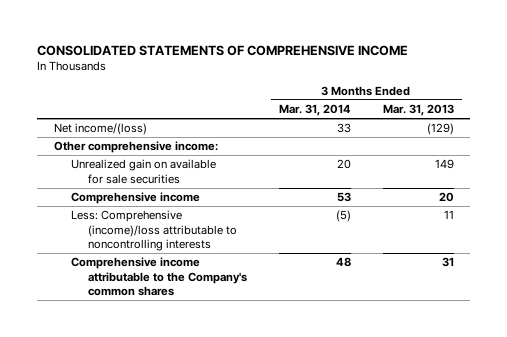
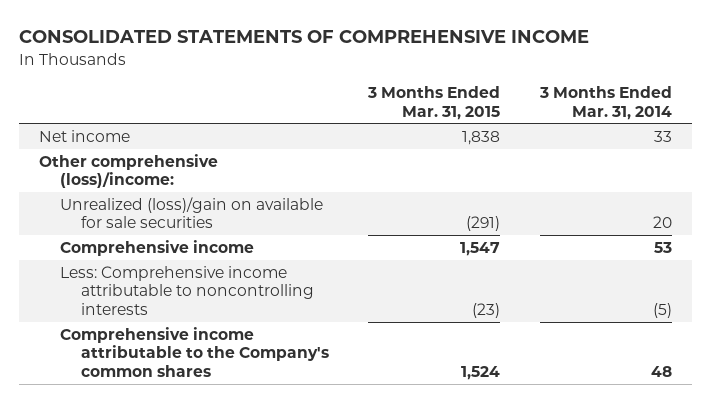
[382,103,454,116] Mar. 31, 2013 -> none
none -> [367,86,501,120] 3 Months Ended Mar. 31, 2015
[53,123,147,136] Net income/(loss) -> [38,129,130,142] Net income
[53,141,218,154] Other comprehensive income: -> [38,153,218,189] Other comprehensive (loss)/income:
[70,159,216,184] Unrealized gain on available for sale securities -> [59,196,323,229] Unrealized (loss)/gain on available for sale securities
[70,210,237,252] Less: Comprehensive (income)/loss attributable to noncontrolling interests -> [59,265,314,315] Less: Comprehensive income attributable to noncontrolling interests

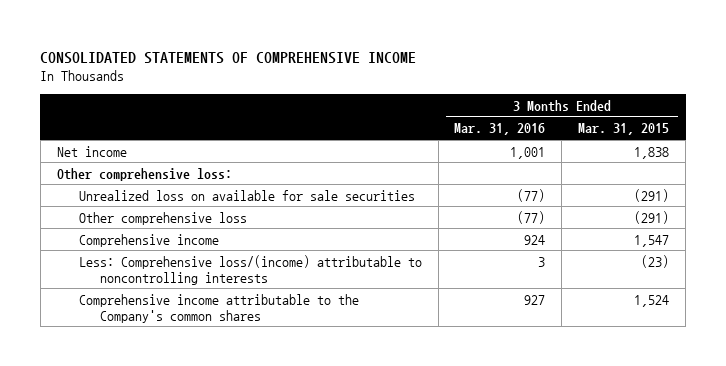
[539,86,673,120] 3 Months Ended Mar. 31, 2014 -> none
none -> [454,123,546,136] Mar. 31, 2016
[38,153,218,189] Other comprehensive (loss)/income: -> [56,167,232,181] Other comprehensive loss:
[59,196,323,229] Unrealized (loss)/gain on available for sale securities -> [78,189,415,201] Unrealized loss on available for sale securities
none -> [78,211,247,225] Other comprehensive loss
[59,265,314,315] Less: Comprehensive income attributable to noncontrolling interests -> [78,254,422,285] Less: Comprehensive loss/(income) attributable to noncontrolling interests

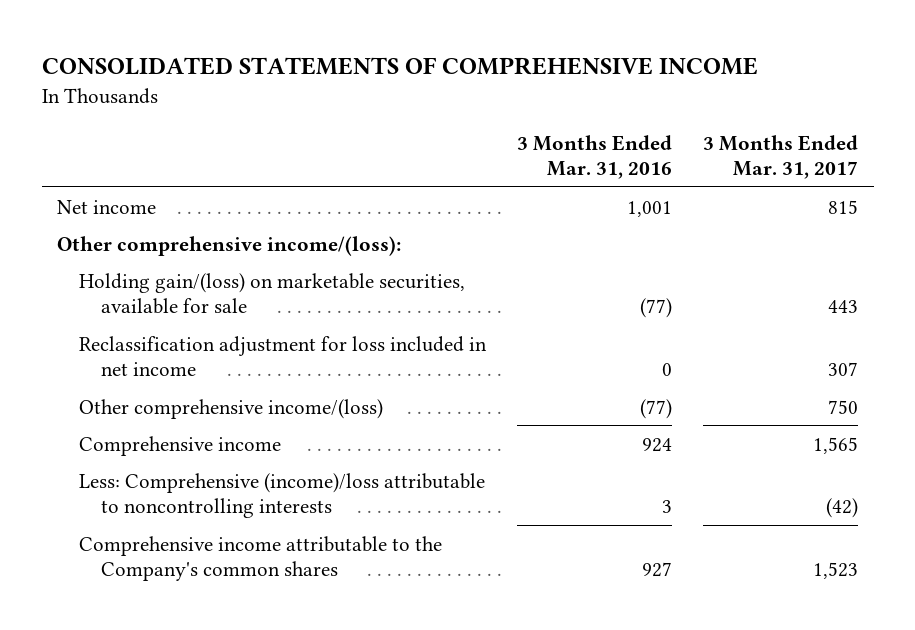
[578,123,670,136] Mar. 31, 2015 -> none
none -> [703,134,859,180] 3 Months Ended Mar. 31, 2017
[56,167,232,181] Other comprehensive loss: -> [57,235,402,256] Other comprehensive income/(loss):
[78,189,415,201] Unrealized loss on available for sale securities -> [79,272,466,314] Holding gain/(loss) on marketable securities, available for sale
none -> [79,335,488,376] Reclassification adjustment for loss included in net income
[78,211,247,225] Other comprehensive loss -> [79,398,384,419] Other comprehensive income/(loss)
[78,254,422,285] Less: Comprehensive loss/(income) attributable to noncontrolling interests -> [79,472,486,518] Less: Comprehensive (income)/loss attributable to noncontrolling interests

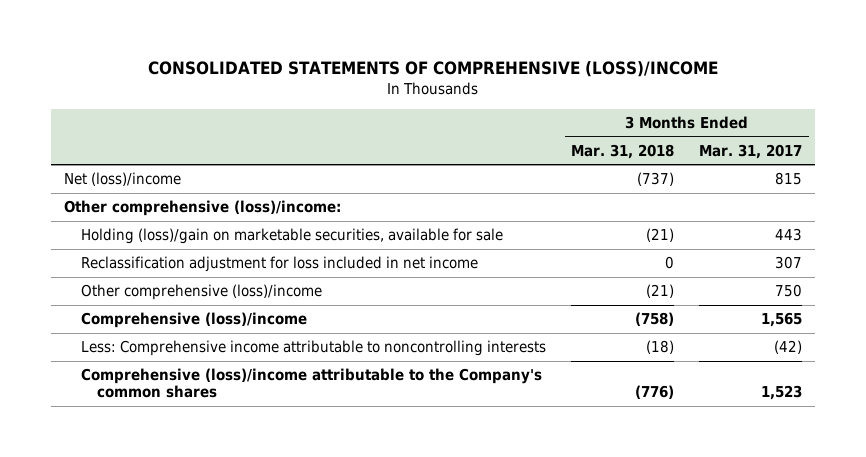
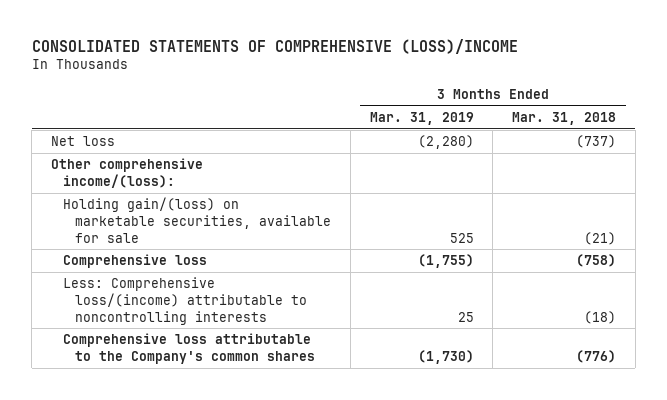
[699,143,803,159] Mar. 31, 2017 -> none
none -> [369,111,474,125] Mar. 31, 2019
[80,256,478,273] Reclassification adjustment for loss included in net income -> none
[80,284,322,301] Other comprehensive (loss)/income -> none
[64,172,182,187] Net (loss)/income -> [51,136,116,147] Net loss
[64,200,342,217] Other comprehensive (loss)/income: -> [51,158,204,188] Other comprehensive income/(loss):
[80,228,503,245] Holding (loss)/gain on marketable securities, available for sale -> [62,197,331,243] Holding gain/(loss) on marketable securities, available for sale
[80,312,307,329] Comprehensive (loss)/income -> [62,254,207,269] Comprehensive loss
[80,340,546,357] Less: Comprehensive income attributable to noncontrolling interests -> [62,277,307,325] Less: Comprehensive loss/(income) attributable to noncontrolling interests
[80,368,542,399] Comprehensive (loss)/income attributable to the Company's common shares -> [62,333,315,364] Comprehensive loss attributable to the Company's common shares

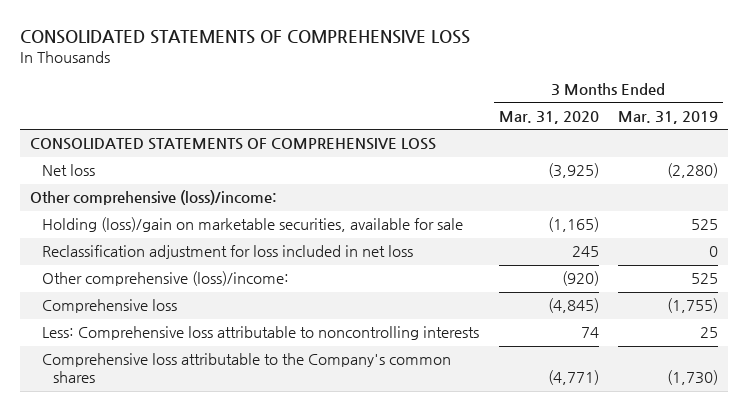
[31,38,518,54] CONSOLIDATED STATEMENTS OF COMPREHENSIVE (LOSS)/INCOME -> [20,30,471,45] CONSOLIDATED STATEMENTS OF COMPREHENSIVE LOSS
[512,111,617,125] Mar. 31, 2018 -> none
none -> [498,111,599,125] Mar. 31, 2020
none -> [30,138,437,151] CONSOLIDATED STATEMENTS OF COMPREHENSIVE LOSS
[51,158,204,188] Other comprehensive income/(loss): -> [30,190,278,206] Other comprehensive (loss)/income:
[62,197,331,243] Holding gain/(loss) on marketable securities, available for sale -> [41,217,463,233] Holding (loss)/gain on marketable securities, available for sale
none -> [41,245,413,260] Reclassification adjustment for loss included in net loss
none -> [41,271,289,287] Other comprehensive (loss)/income:
[62,277,307,325] Less: Comprehensive loss/(income) attributable to noncontrolling interests -> [41,326,479,341] Less: Comprehensive loss attributable to noncontrolling interests

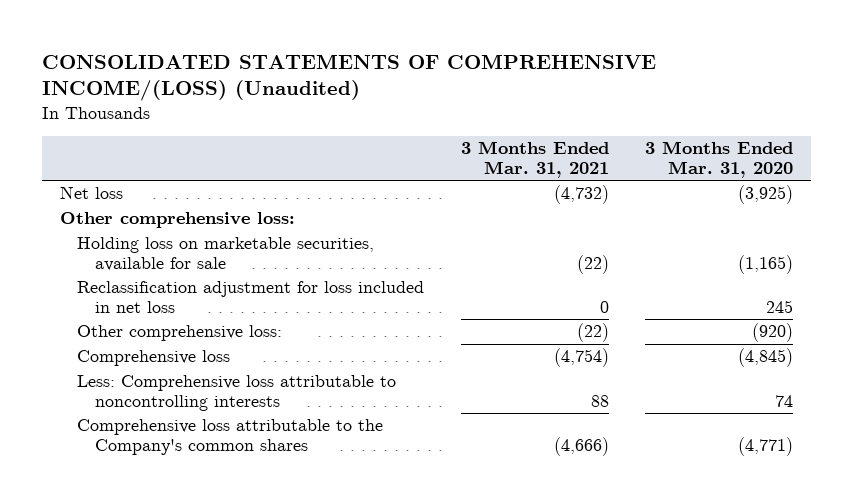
[20,30,471,45] CONSOLIDATED STATEMENTS OF COMPREHENSIVE LOSS -> [41,53,656,102] CONSOLIDATED STATEMENTS OF COMPREHENSIVE INCOME/(LOSS) (Unaudited)
[618,111,719,125] Mar. 31, 2019 -> none
none -> [460,141,609,179] 3 Months Ended Mar. 31, 2021
[30,138,437,151] CONSOLIDATED STATEMENTS OF COMPREHENSIVE LOSS -> none
[30,190,278,206] Other comprehensive (loss)/income: -> [59,212,295,229] Other comprehensive loss:
[41,217,463,233] Holding (loss)/gain on marketable securities, available for sale -> [77,237,375,272] Holding loss on marketable securities, available for sale
[41,271,289,287] Other comprehensive (loss)/income: -> [77,325,283,342] Other comprehensive loss:

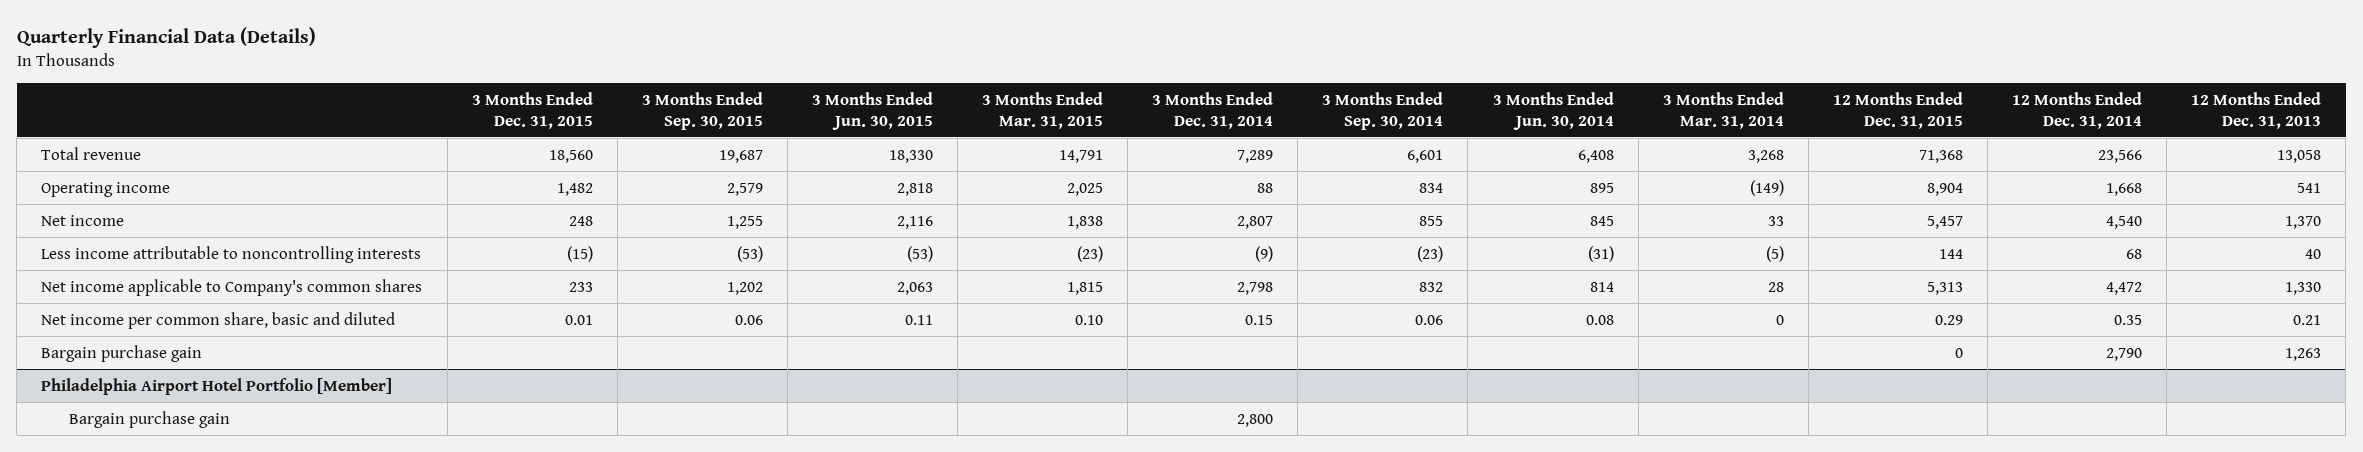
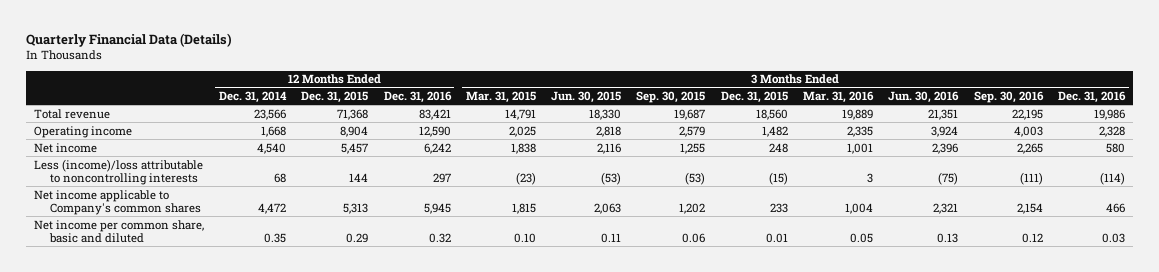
[1152,92,1274,129] 3 Months Ended Dec. 31, 2014 -> none
[1322,92,1444,130] 3 Months Ended Sep. 30, 2014 -> none
[1492,92,1614,130] 3 Months Ended Jun. 30, 2014 -> none
[1662,92,1784,129] 3 Months Ended Mar. 31, 2014 -> none
[2191,92,2322,129] 12 Months Ended Dec. 31, 2013 -> none
none -> [383,90,452,103] Dec. 31, 2016
none -> [803,90,875,103] Mar. 31, 2016
none -> [888,90,960,103] Jun. 30, 2016
none -> [973,90,1044,103] Sep. 30, 2016
none -> [1058,90,1127,103] Dec. 31, 2016
[41,245,422,263] Less income attributable to noncontrolling interests -> [33,158,203,186] Less (income)/loss attributable to noncontrolling interests
[41,344,203,362] Bargain purchase gain -> none
[41,377,393,395] Philadelphia Airport Hotel Portfolio [Member] -> none
[68,410,230,428] Bargain purchase gain -> none

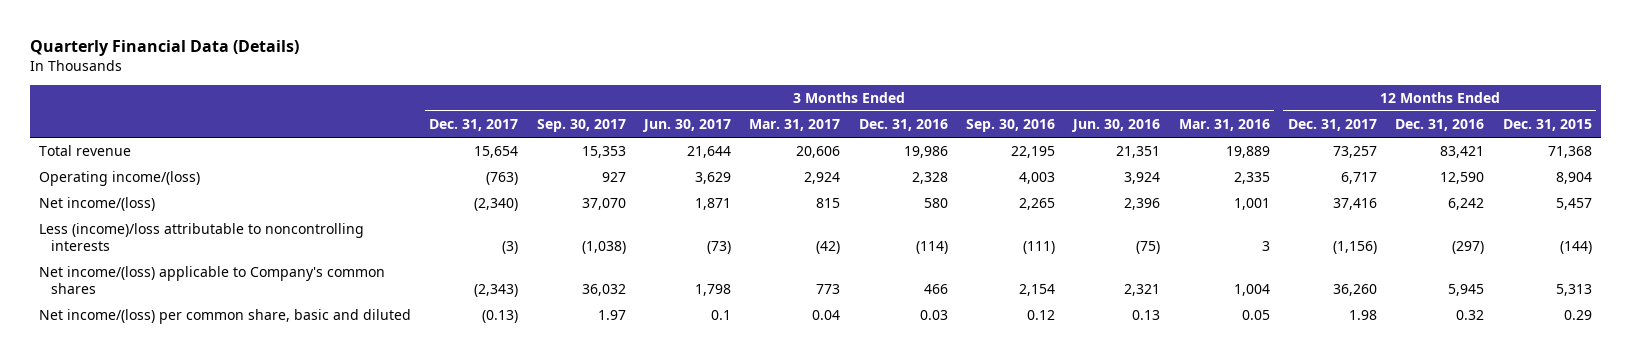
[218,90,287,103] Dec. 31, 2014 -> none
[465,90,536,103] Mar. 31, 2015 -> none
[551,90,622,103] Jun. 30, 2015 -> none
[636,90,706,103] Sep. 30, 2015 -> none
[720,90,788,103] Dec. 31, 2015 -> none
none -> [429,119,519,132] Dec. 31, 2017
none -> [536,119,626,133] Sep. 30, 2017
none -> [641,119,731,133] Jun. 30, 2017
none -> [749,119,841,132] Mar. 31, 2017
none -> [1287,119,1377,132] Dec. 31, 2017
[33,125,132,138] Operating income -> [38,171,200,187] Operating income/(loss)
[33,142,97,153] Net income -> [38,197,155,212] Net income/(loss)
[349,173,369,183] 144 -> [1559,241,1592,255] (144)
[432,173,451,184] 297 -> [1452,241,1485,255] (297)
[33,189,202,216] Net income applicable to Company's common shares -> [38,266,385,295] Net income/(loss) applicable to Company's common shares
[33,219,204,244] Net income per common share, basic and diluted -> [38,309,411,325] Net income/(loss) per common share, basic and diluted

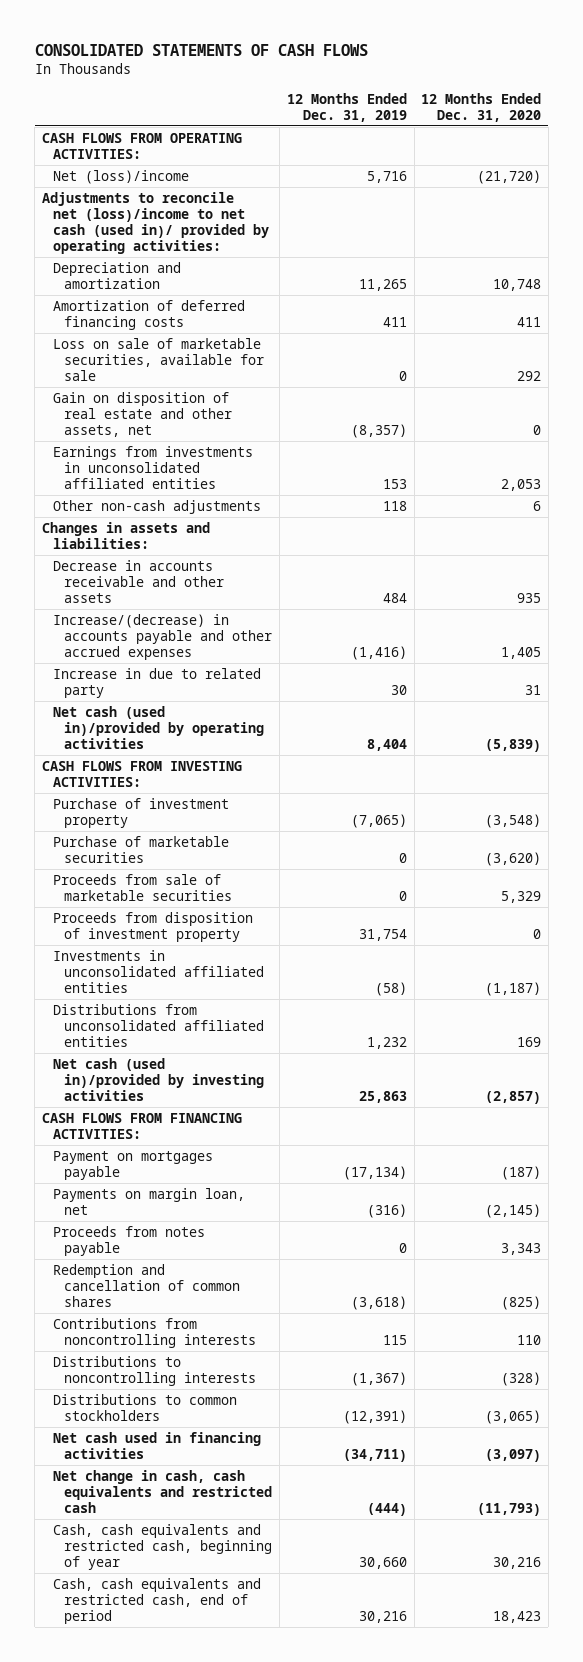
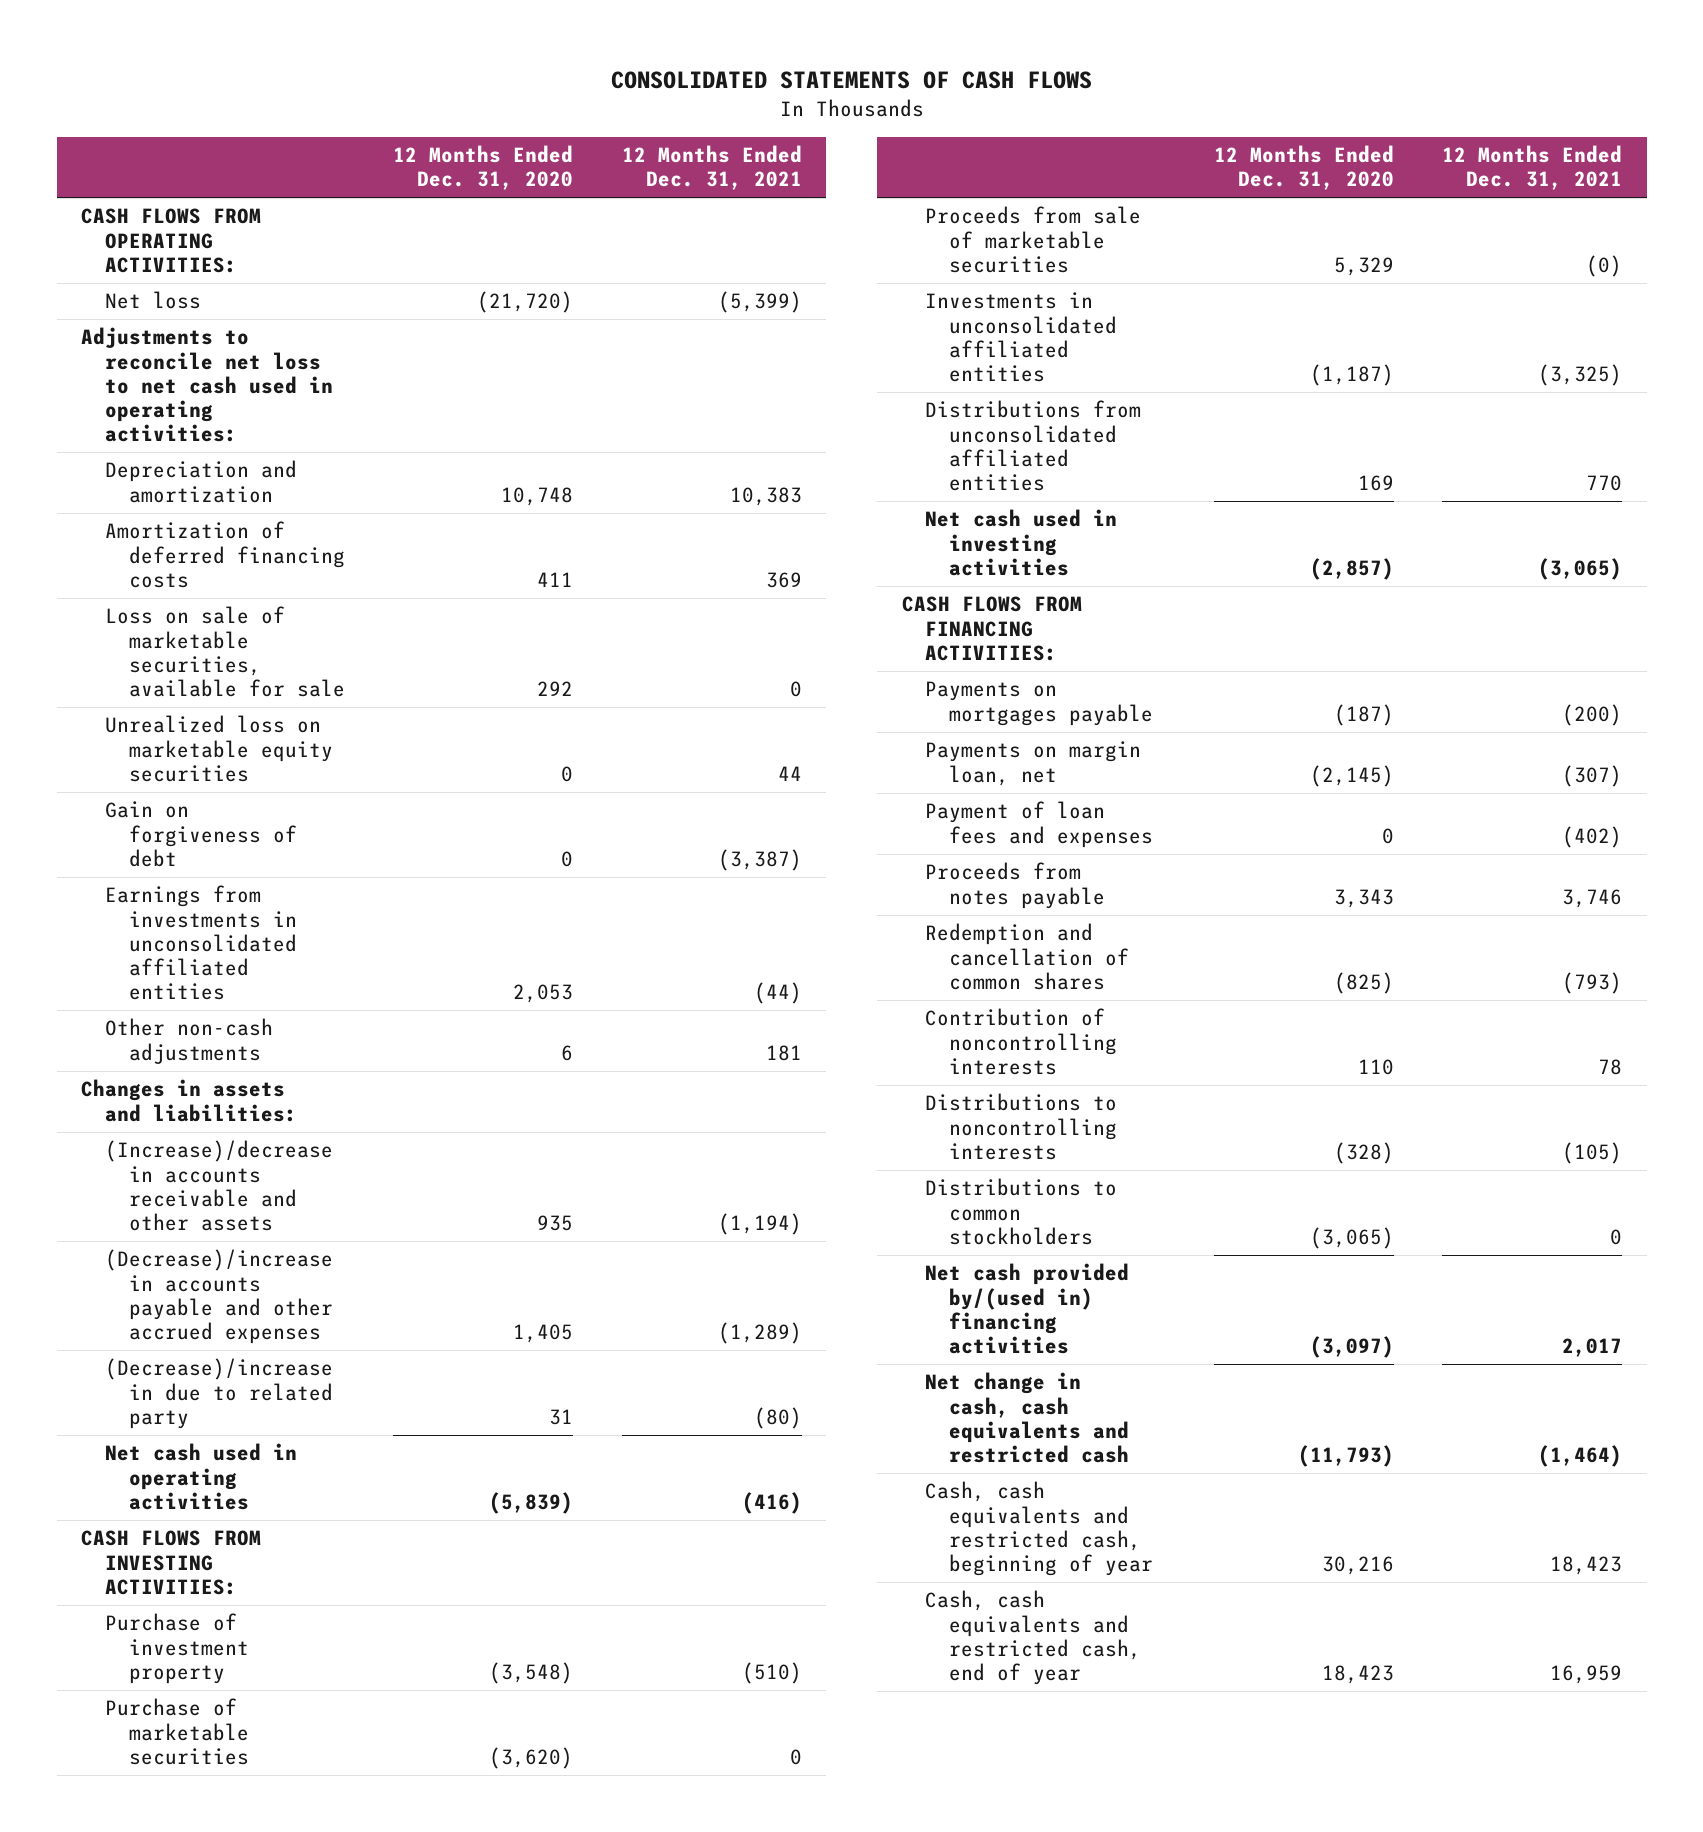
[286,92,407,122] 12 Months Ended Dec. 31, 2019 -> none
none -> [621,145,802,191] 12 Months Ended Dec. 31, 2021
[53,169,190,184] Net (loss)/income -> [104,291,201,310] Net loss
[41,191,270,254] Adjustments to reconcile net (loss)/income to net cash (used in)/ provided by operating activities: -> [80,327,333,443] Adjustments to reconcile net loss to net cash used in operating activities:
[53,391,233,437] Gain on disposition of real estate and other assets, net -> none
none -> [104,715,333,782] Unrealized loss on marketable equity securities
none -> [104,801,297,867] Gain on forgiveness of debt
[53,559,225,603] Decrease in accounts receivable and other assets -> [104,1140,333,1232] (Increase)/decrease in accounts receivable and other assets
[53,613,273,660] Increase/(decrease) in accounts payable and other accrued expenses -> [104,1249,333,1345] (Decrease)/increase in accounts payable and other accrued expenses
[53,667,262,698] Increase in due to related party -> [104,1358,333,1429] (Decrease)/increase in due to related party
[53,705,265,749] Net cash (used in)/provided by operating activities -> [104,1443,297,1510] Net cash used in operating activities
[53,911,254,942] Proceeds from disposition of investment property -> none
[53,1057,265,1101] Net cash (used in)/provided by investing activities -> [925,509,1118,576] Net cash used in investing activities
[53,1150,214,1180] Payment on mortgages payable -> [925,681,1154,726] Payments on mortgages payable
none -> [925,801,1154,848] Payment of loan fees and expenses
[53,1317,257,1348] Contributions from noncontrolling interests -> [925,1008,1118,1075] Contribution of noncontrolling interests
[53,1431,262,1459] Net cash used in financing activities -> [925,1263,1130,1355] Net cash provided by/(used in) financing activities
[53,1577,262,1624] Cash, cash equivalents and restricted cash, end of period -> [925,1590,1142,1686] Cash, cash equivalents and restricted cash, end of year

